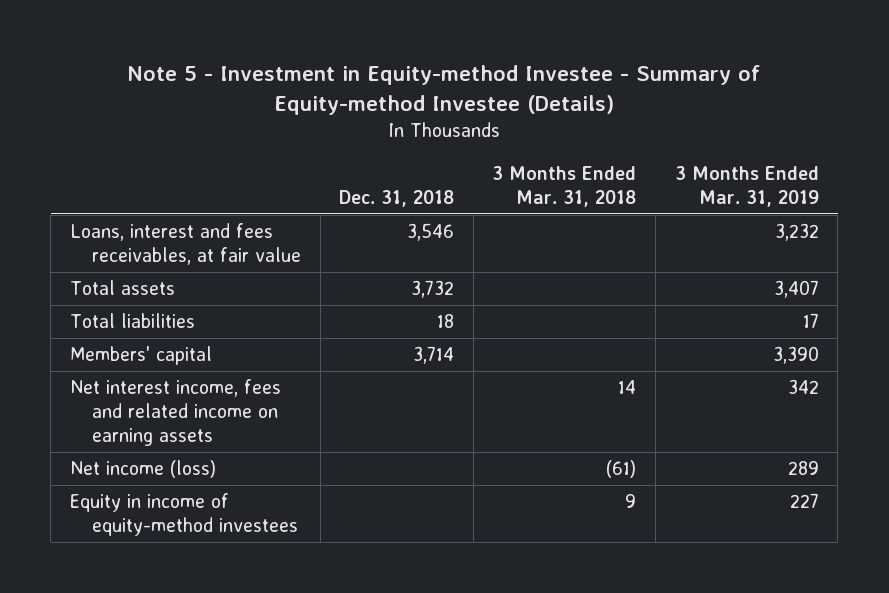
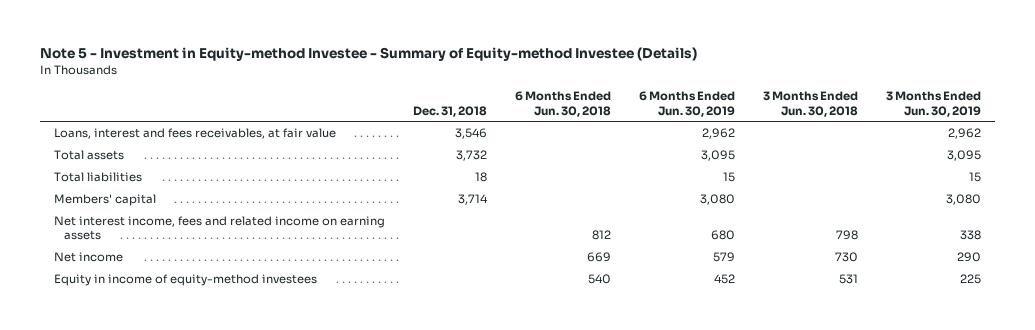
[492,165,637,207] 3 Months Ended Mar. 31, 2018 -> none
[674,165,819,207] 3 Months Ended Mar. 31, 2019 -> none
none -> [514,91,611,117] 6 Months Ended Jun. 30, 2018
none -> [638,91,735,117] 6 Months Ended Jun. 30, 2019
none -> [762,91,858,117] 3 Months Ended Jun. 30, 2018
none -> [885,91,981,117] 3 Months Ended Jun. 30, 2019
[69,459,216,478] Net income (loss) -> [54,252,124,263] Net income

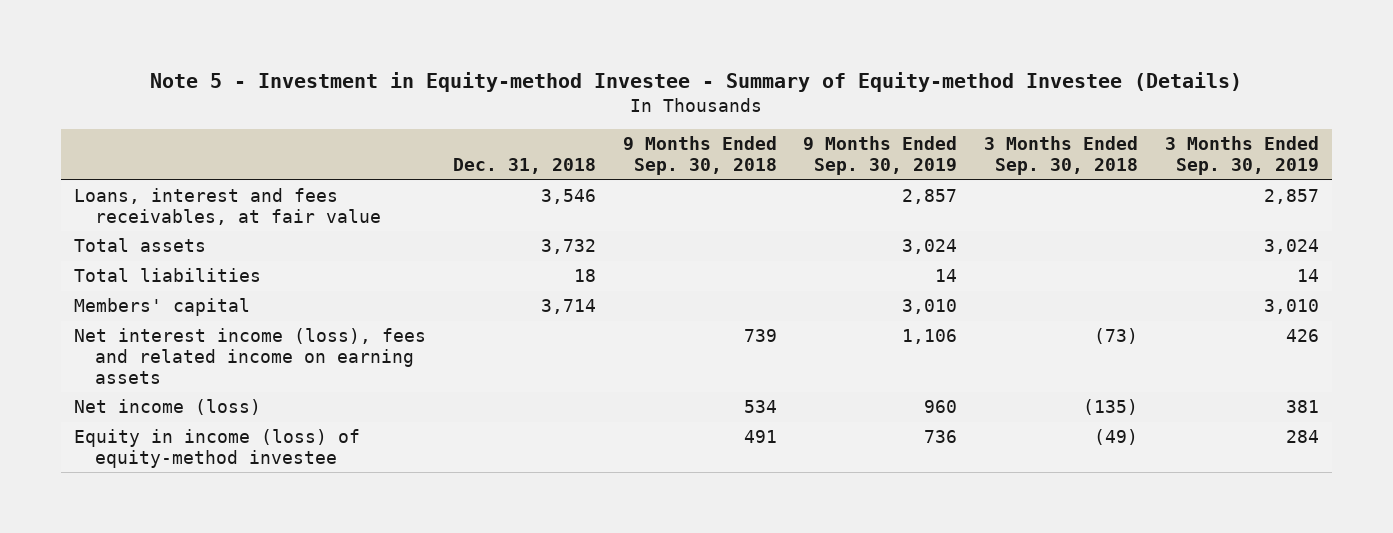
[514,91,611,117] 6 Months Ended Jun. 30, 2018 -> none
[638,91,735,117] 6 Months Ended Jun. 30, 2019 -> none
[762,91,858,117] 3 Months Ended Jun. 30, 2018 -> none
[885,91,981,117] 3 Months Ended Jun. 30, 2019 -> none
none -> [622,136,777,176] 9 Months Ended Sep. 30, 2018
none -> [803,136,958,176] 9 Months Ended Sep. 30, 2019
none -> [983,136,1138,176] 3 Months Ended Sep. 30, 2018
none -> [1164,136,1319,176] 3 Months Ended Sep. 30, 2019
[54,216,386,241] Net interest income, fees and related income on earning assets -> [74,328,427,384] Net interest income (loss), fees and related income on earning assets
[54,252,124,263] Net income -> [74,399,262,416] Net income (loss)
[54,274,318,287] Equity in income of equity-method investees -> [74,429,361,469] Equity in income (loss) of equity-method investee

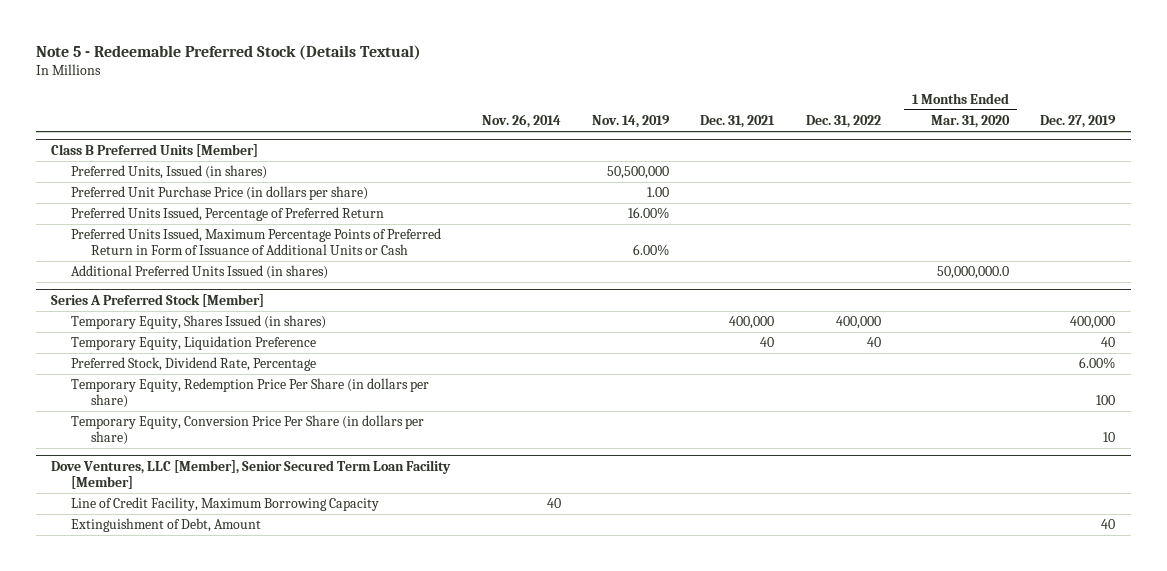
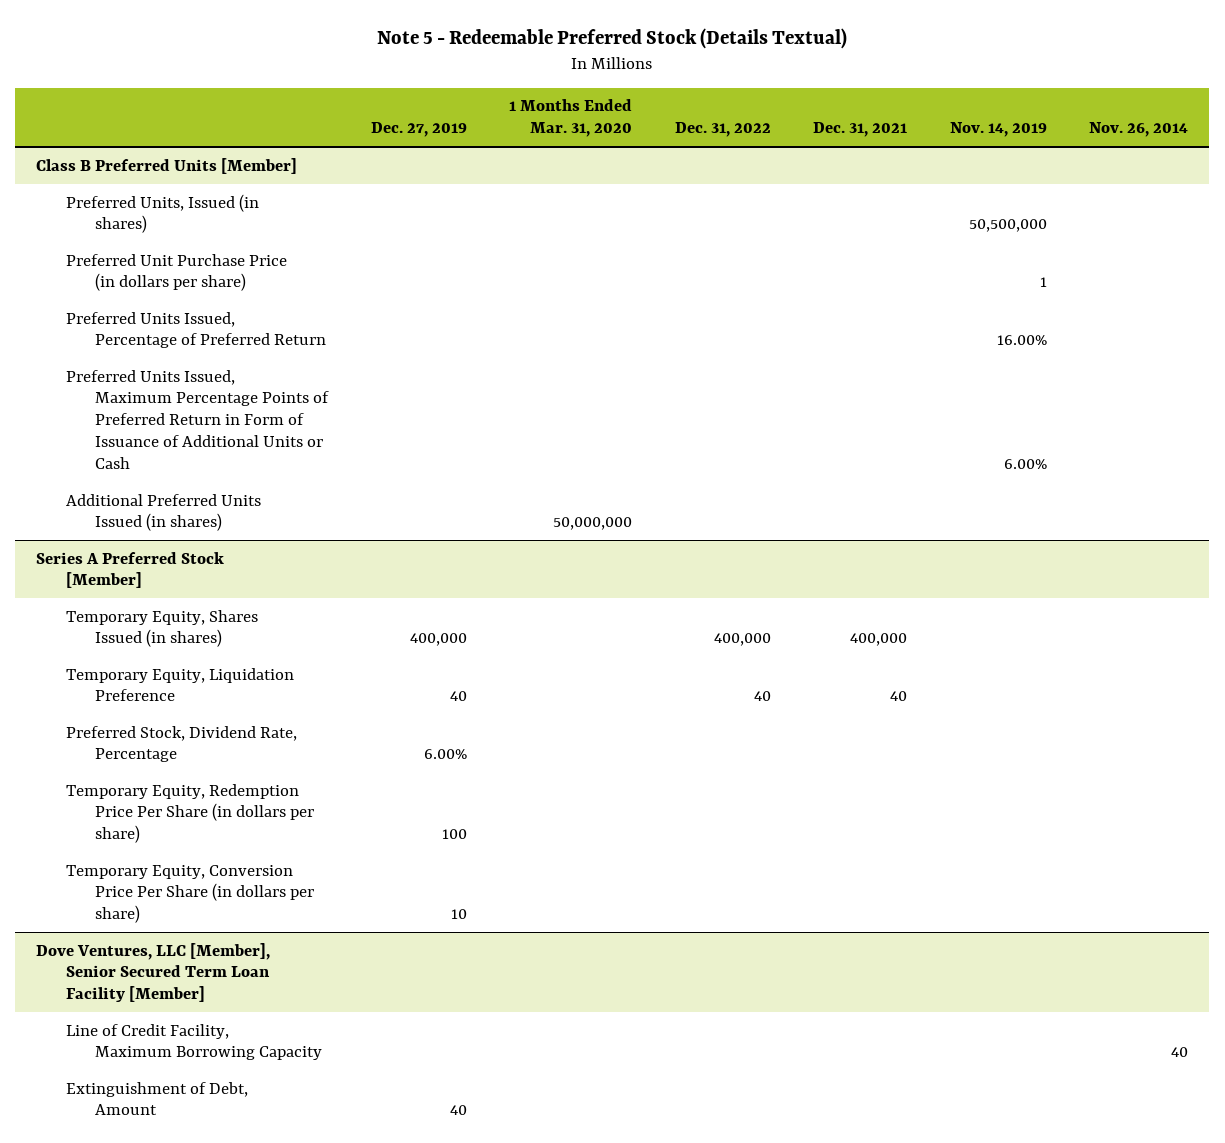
[647,187,670,198] 1.00 -> [1039,277,1047,288] 1
[937,266,1010,280] 50,000,000.0 -> [553,517,633,531] 50,000,000

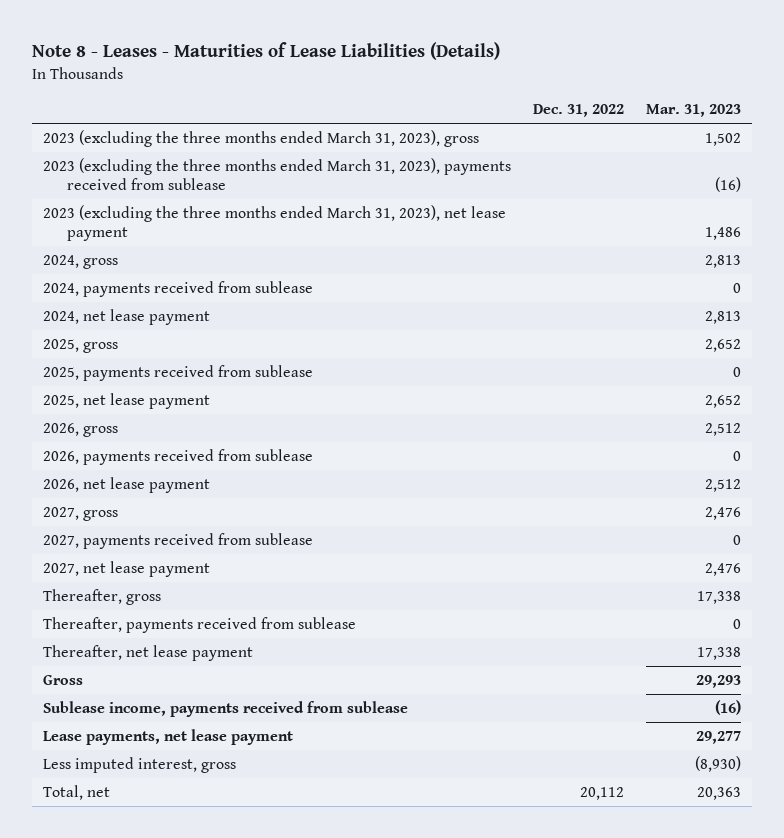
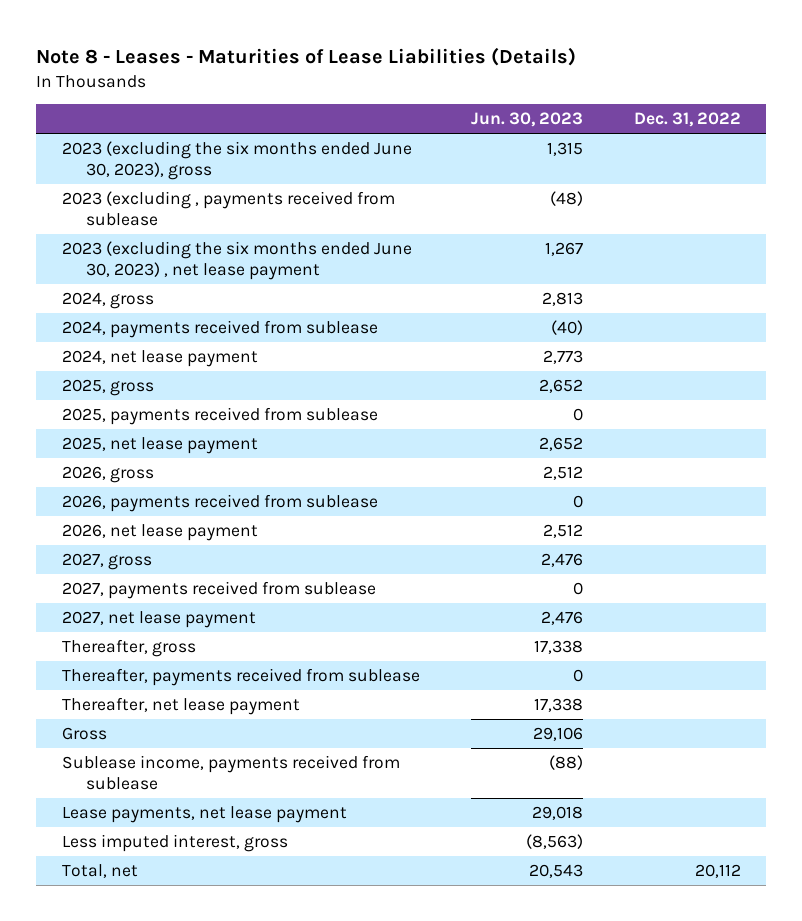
[646,104,742,118] Mar. 31, 2023 -> none
none -> [470,111,583,127] Jun. 30, 2023
[43,130,480,148] 2023 (excluding the three months ended March 31, 2023), gross -> [61,141,412,180] 2023 (excluding the six months ended June 30, 2023), gross
[43,158,512,191] 2023 (excluding the three months ended March 31, 2023), payments received from sublease -> [61,191,395,226] 2023 (excluding , payments received from sublease
[43,205,507,242] 2023 (excluding the three months ended March 31, 2023), net lease payment -> [61,241,412,280] 2023 (excluding the six months ended June 30, 2023) , net lease payment

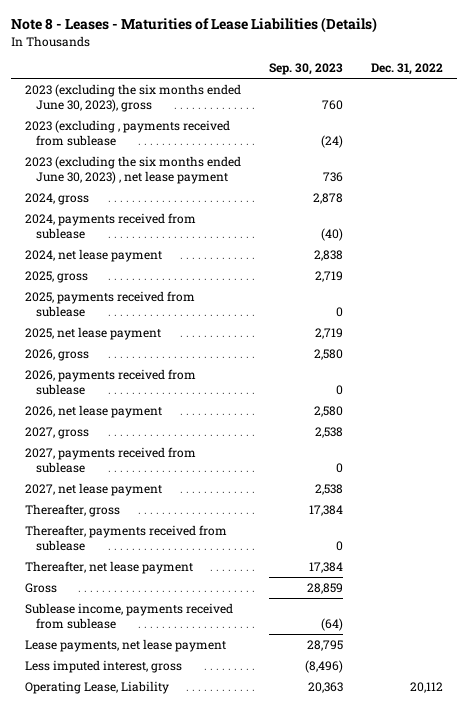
[470,111,583,127] Jun. 30, 2023 -> none
none -> [268,63,343,76] Sep. 30, 2023
[61,864,138,879] Total, net -> [24,680,169,694] Operating Lease, Liability

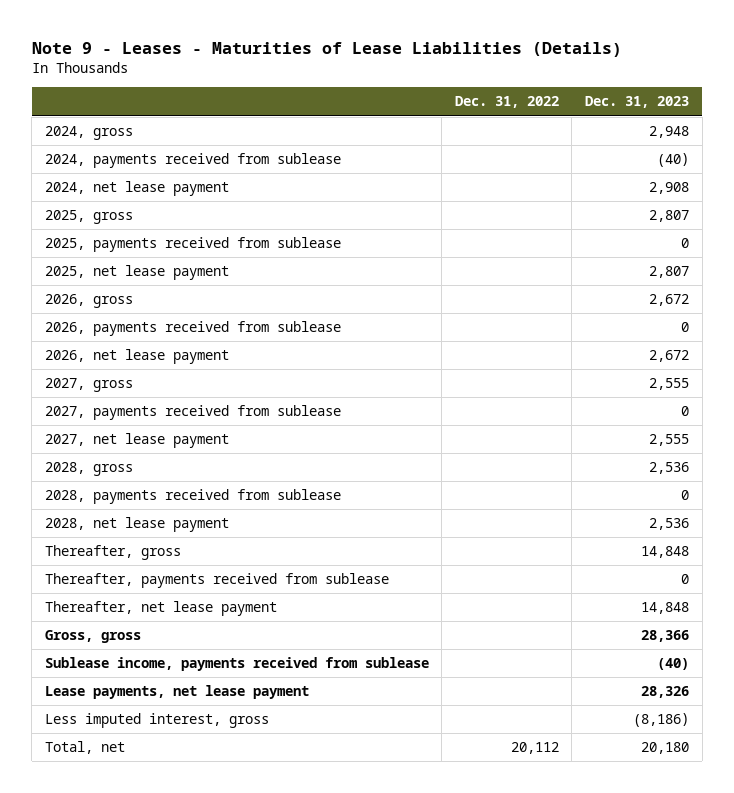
[10,17,377,34] Note 8 - Leases - Maturities of Lease Liabilities (Details) -> [31,41,622,57] Note 9 - Leases - Maturities of Lease Liabilities (Details)
[268,63,343,76] Sep. 30, 2023 -> none
none -> [584,96,689,109] Dec. 31, 2023
[24,83,241,112] 2023 (excluding the six months ended June 30, 2023), gross -> none
[24,119,230,146] 2023 (excluding , payments received from sublease -> none
[24,155,241,184] 2023 (excluding the six months ended June 30, 2023) , net lease payment -> none
none -> [44,462,133,477] 2028, gross
none -> [44,489,341,505] 2028, payments received from sublease
none -> [44,517,229,533] 2028, net lease payment
[24,582,57,593] Gross -> [44,630,141,644] Gross, gross
[24,680,169,694] Operating Lease, Liability -> [44,741,125,755] Total, net

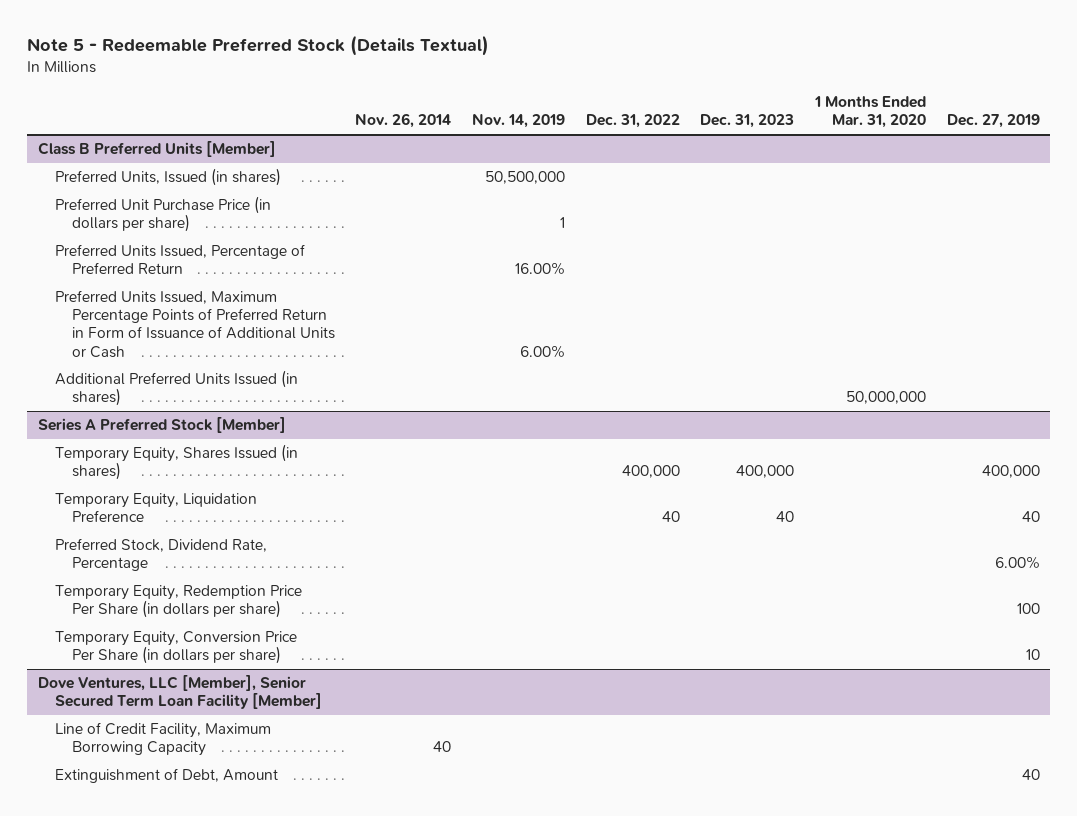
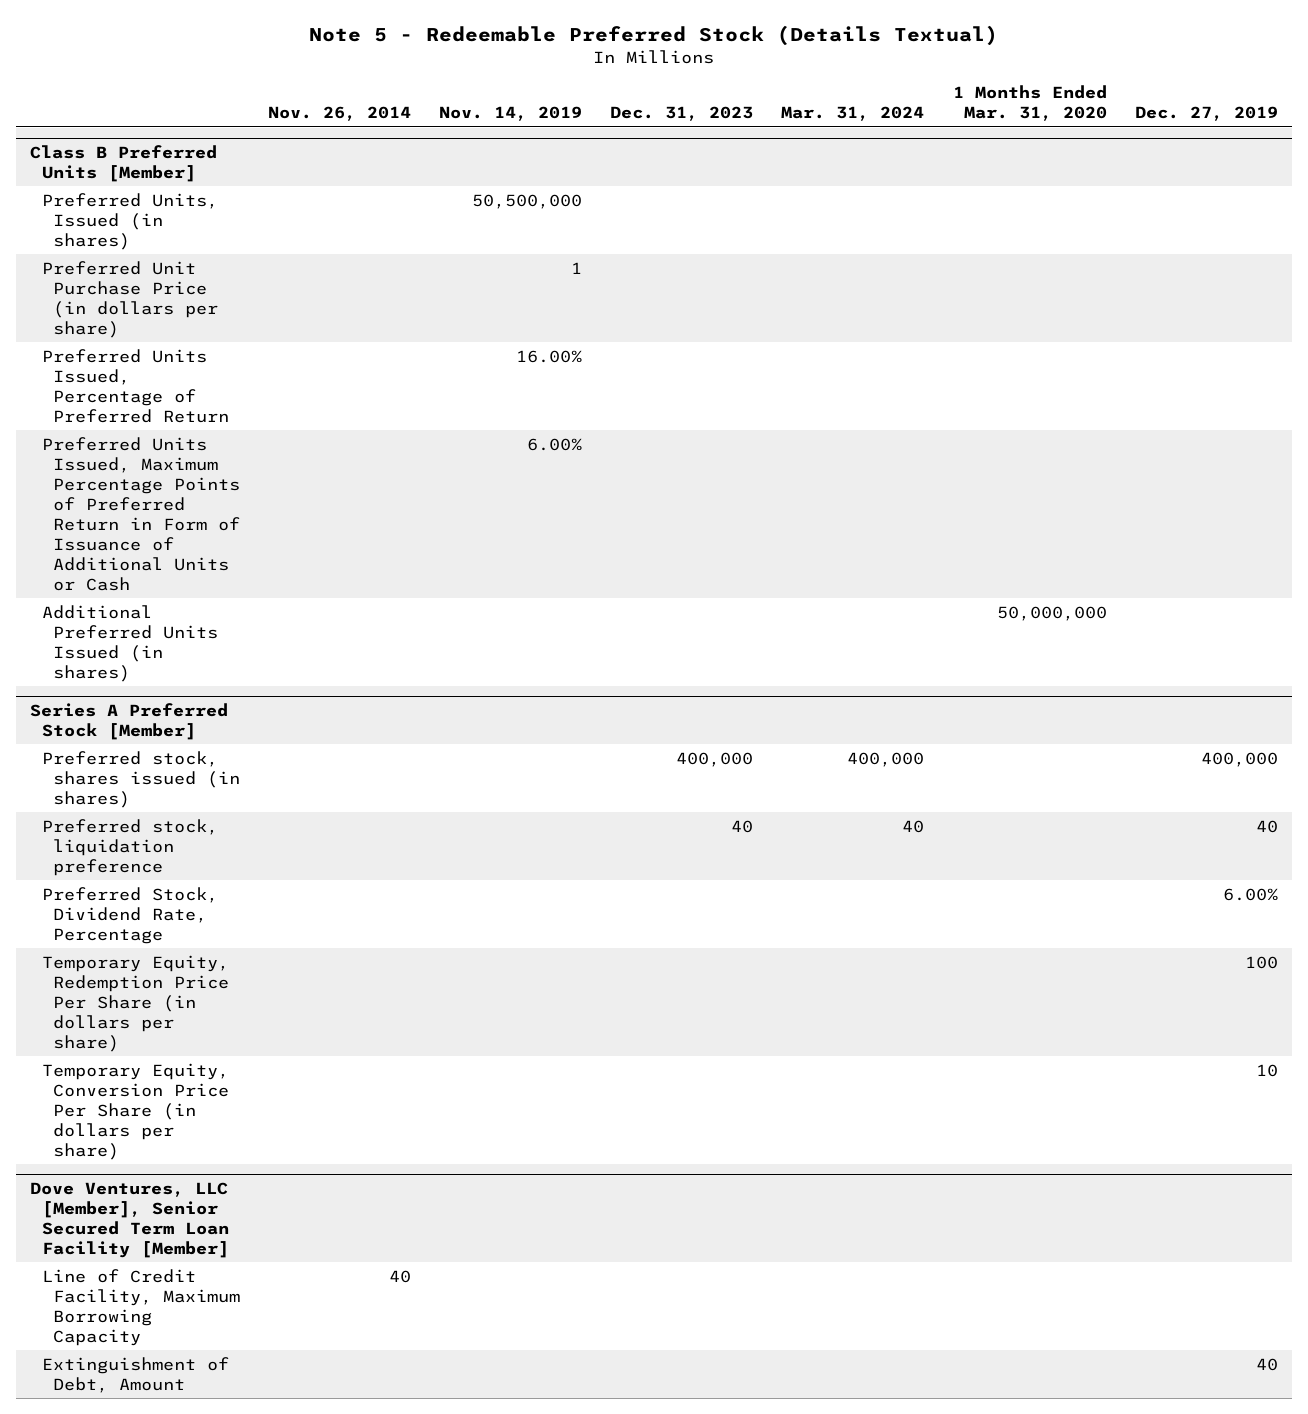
[585,114,680,129] Dec. 31, 2022 -> none
none -> [781,106,925,122] Mar. 31, 2024
[54,444,298,481] Temporary Equity, Shares Issued (in shares) -> [41,750,241,808] Preferred stock, shares issued (in shares)
[54,493,257,523] Temporary Equity, Liquidation Preference -> [41,818,218,876] Preferred stock, liquidation preference

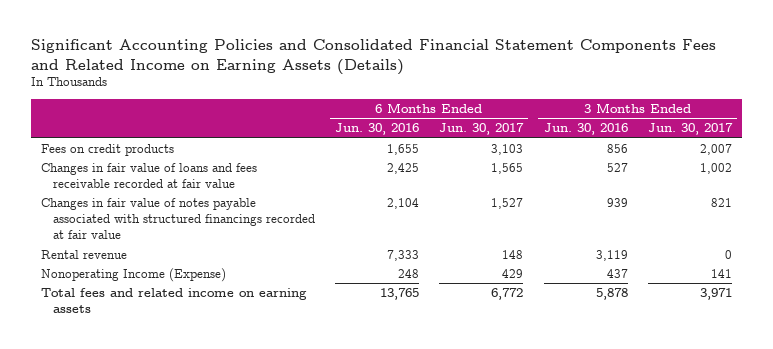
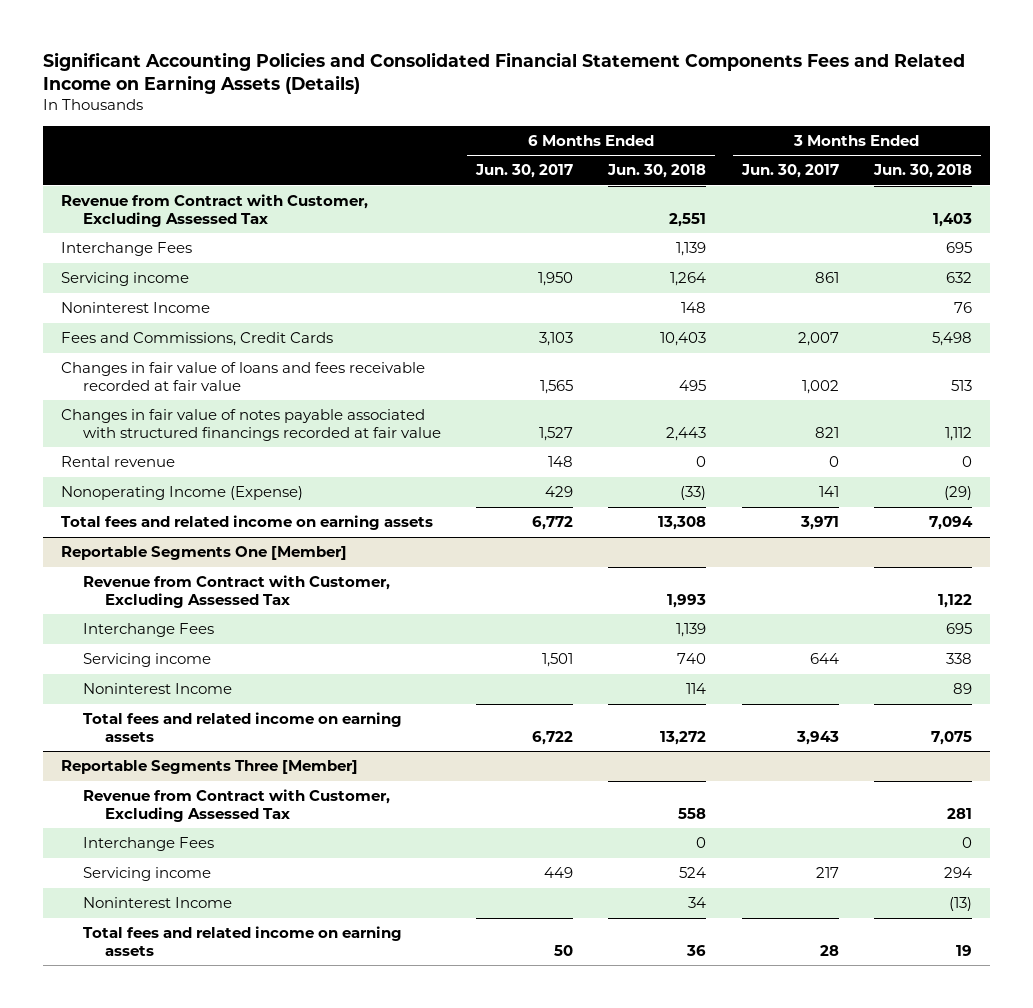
[334,123,419,136] Jun. 30, 2016 -> none
[543,123,628,136] Jun. 30, 2016 -> none
none -> [607,164,707,179] Jun. 30, 2018
none -> [872,164,972,179] Jun. 30, 2018
none -> [61,194,369,227] Revenue from Contract with Customer, Excluding Assessed Tax
none -> [61,242,193,257] Interchange Fees
none -> [61,272,190,287] Servicing income
none -> [61,302,211,314] Noninterest Income
[40,143,174,156] Fees on credit products -> [61,332,334,347] Fees and Commissions, Credit Cards
none -> [61,546,348,561] Reportable Segments One [Member]
none -> [82,575,390,608] Revenue from Contract with Customer, Excluding Assessed Tax
none -> [82,623,214,638] Interchange Fees
none -> [82,653,211,668] Servicing income
none -> [82,683,232,695] Noninterest Income
none -> [82,712,402,742] Total fees and related income on earning assets
none -> [61,760,359,775] Reportable Segments Three [Member]
none -> [82,789,390,822] Revenue from Contract with Customer, Excluding Assessed Tax
none -> [82,837,214,852] Interchange Fees
none -> [82,867,211,882] Servicing income
none -> [82,897,232,909] Noninterest Income
none -> [82,926,402,956] Total fees and related income on earning assets

